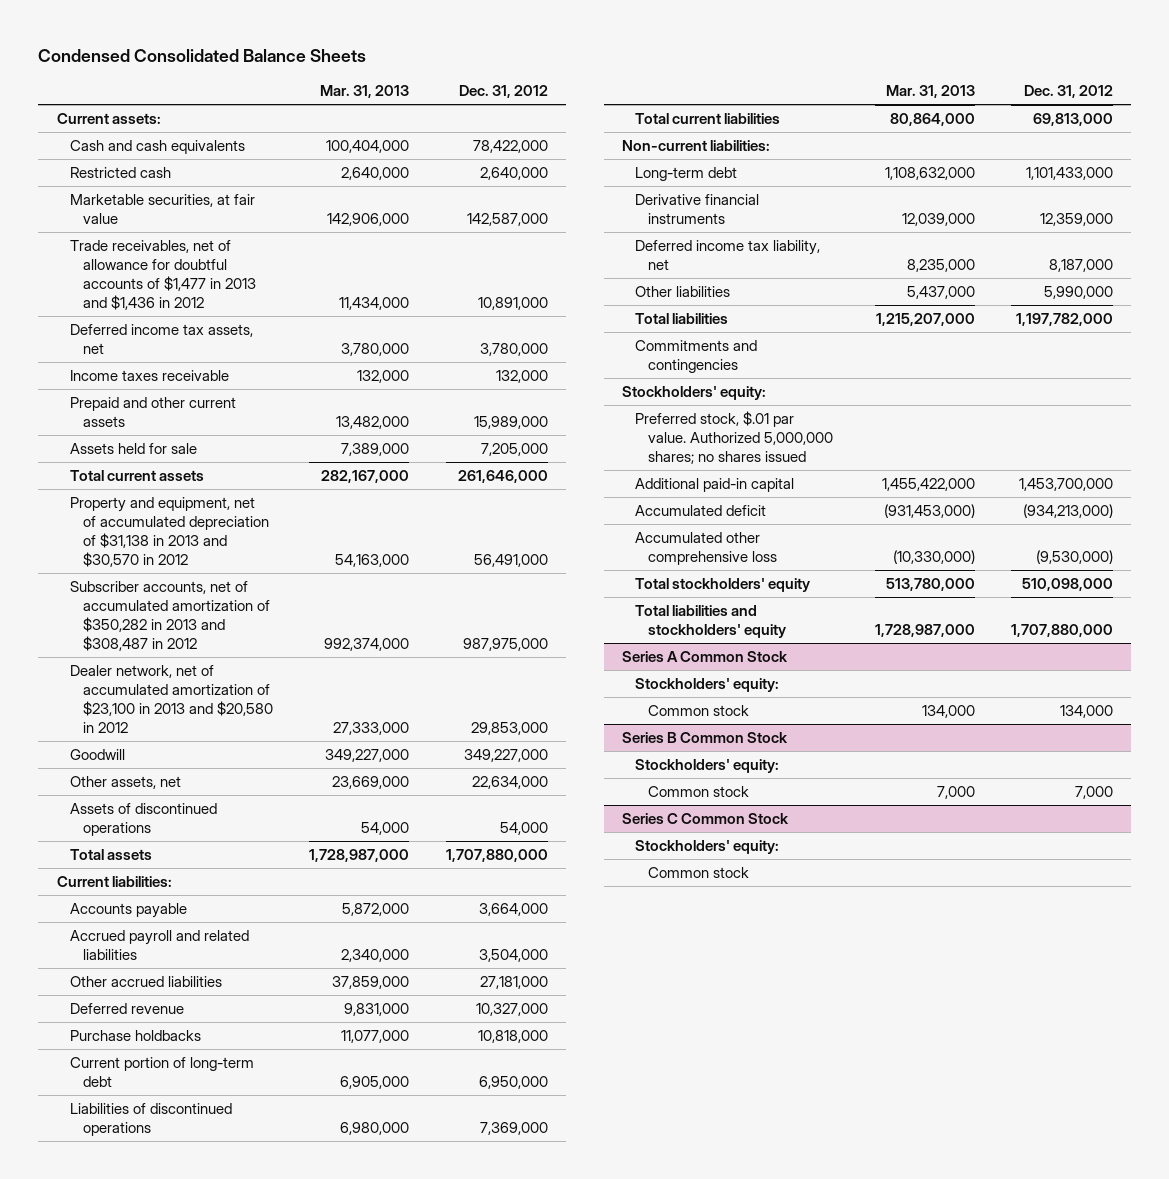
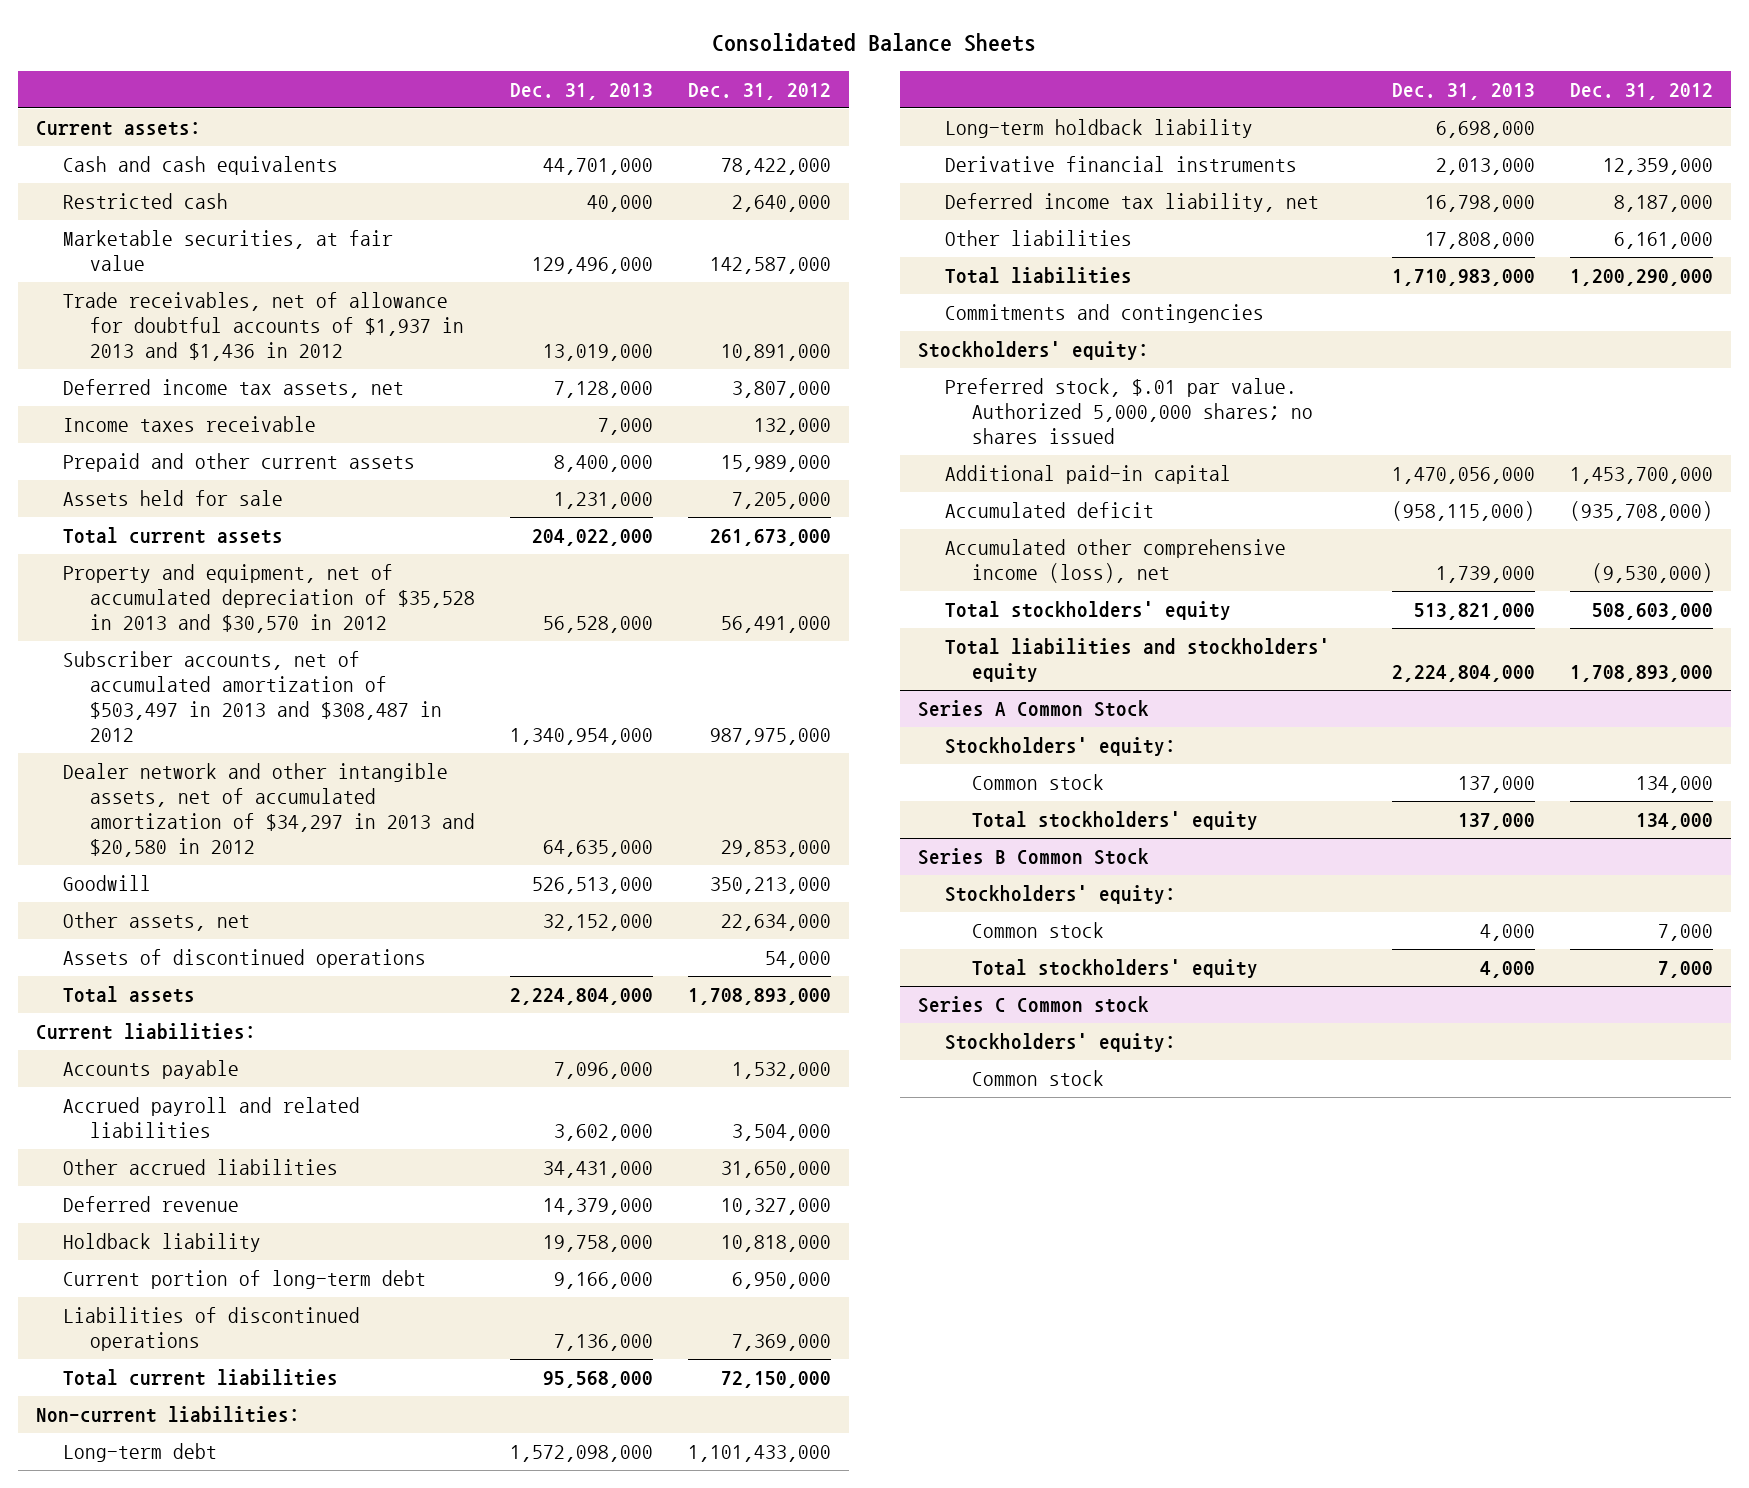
[38,49,367,63] Condensed Consolidated Balance Sheets -> [712,33,1037,53] Consolidated Balance Sheets
[320,85,410,99] Mar. 31, 2013 -> none
none -> [509,82,653,100] Dec. 31, 2013
[69,240,257,310] Trade receivables, net of allowance for doubtful accounts of $1,477 in 2013 and $1,436 in 2012 -> [62,292,464,362] Trade receivables, net of allowance for doubtful accounts of $1,937 in 2013 and $1,436 in 2012
[479,342,548,356] 3,780,000 -> [731,381,831,399] 3,807,000
[457,470,548,484] 261,646,000 -> [709,529,831,547] 261,673,000
[69,497,270,567] Property and equipment, net of accumulated depreciation of $31,138 in 2013 and $30,570 in 2012 -> [62,564,475,634] Property and equipment, net of accumulated depreciation of $35,528 in 2013 and $30,570 in 2012
[69,581,271,651] Subscriber accounts, net of accumulated amortization of $350,282 in 2013 and $308,487 in 2012 -> [62,651,442,743] Subscriber accounts, net of accumulated amortization of $503,497 in 2013 and $308,487 in 2012
[69,665,274,733] Dealer network, net of accumulated amortization of $23,100 in 2013 and $20,580 in 2012 -> [62,763,475,858] Dealer network and other intangible assets, net of accumulated amortization of $34,297 in 2013 and $20,580 in 2012
[463,749,548,763] 349,227,000 -> [709,877,831,895] 350,213,000
[445,849,548,863] 1,707,880,000 -> [687,988,831,1006] 1,708,893,000
[478,903,548,917] 3,664,000 -> [731,1062,831,1080] 1,532,000
[479,976,548,990] 27,181,000 -> [720,1161,831,1179] 31,650,000
[69,1030,201,1042] Purchase holdbacks -> [62,1233,261,1253] Holdback liability
[1032,113,1113,127] 69,813,000 -> [720,1371,831,1389] 72,150,000
none -> [944,119,1253,139] Long-term holdback liability
[1043,286,1113,300] 5,990,000 -> [1614,232,1714,250] 6,161,000
[1015,313,1113,327] 1,197,782,000 -> [1570,269,1714,287] 1,200,290,000
[1022,504,1113,519] (934,213,000) -> [1570,501,1714,522] (935,708,000)
[635,532,778,565] Accumulated other comprehensive loss -> [944,539,1286,584] Accumulated other comprehensive income (loss), net
[1021,578,1113,592] 510,098,000 -> [1592,603,1714,621] 508,603,000
[1010,623,1113,637] 1,707,880,000 -> [1570,665,1714,683] 1,708,893,000
none -> [971,811,1258,831] Total stockholders' equity
none -> [971,959,1258,979] Total stockholders' equity
[621,813,789,825] Series C Common Stock -> [917,996,1149,1014] Series C Common stock

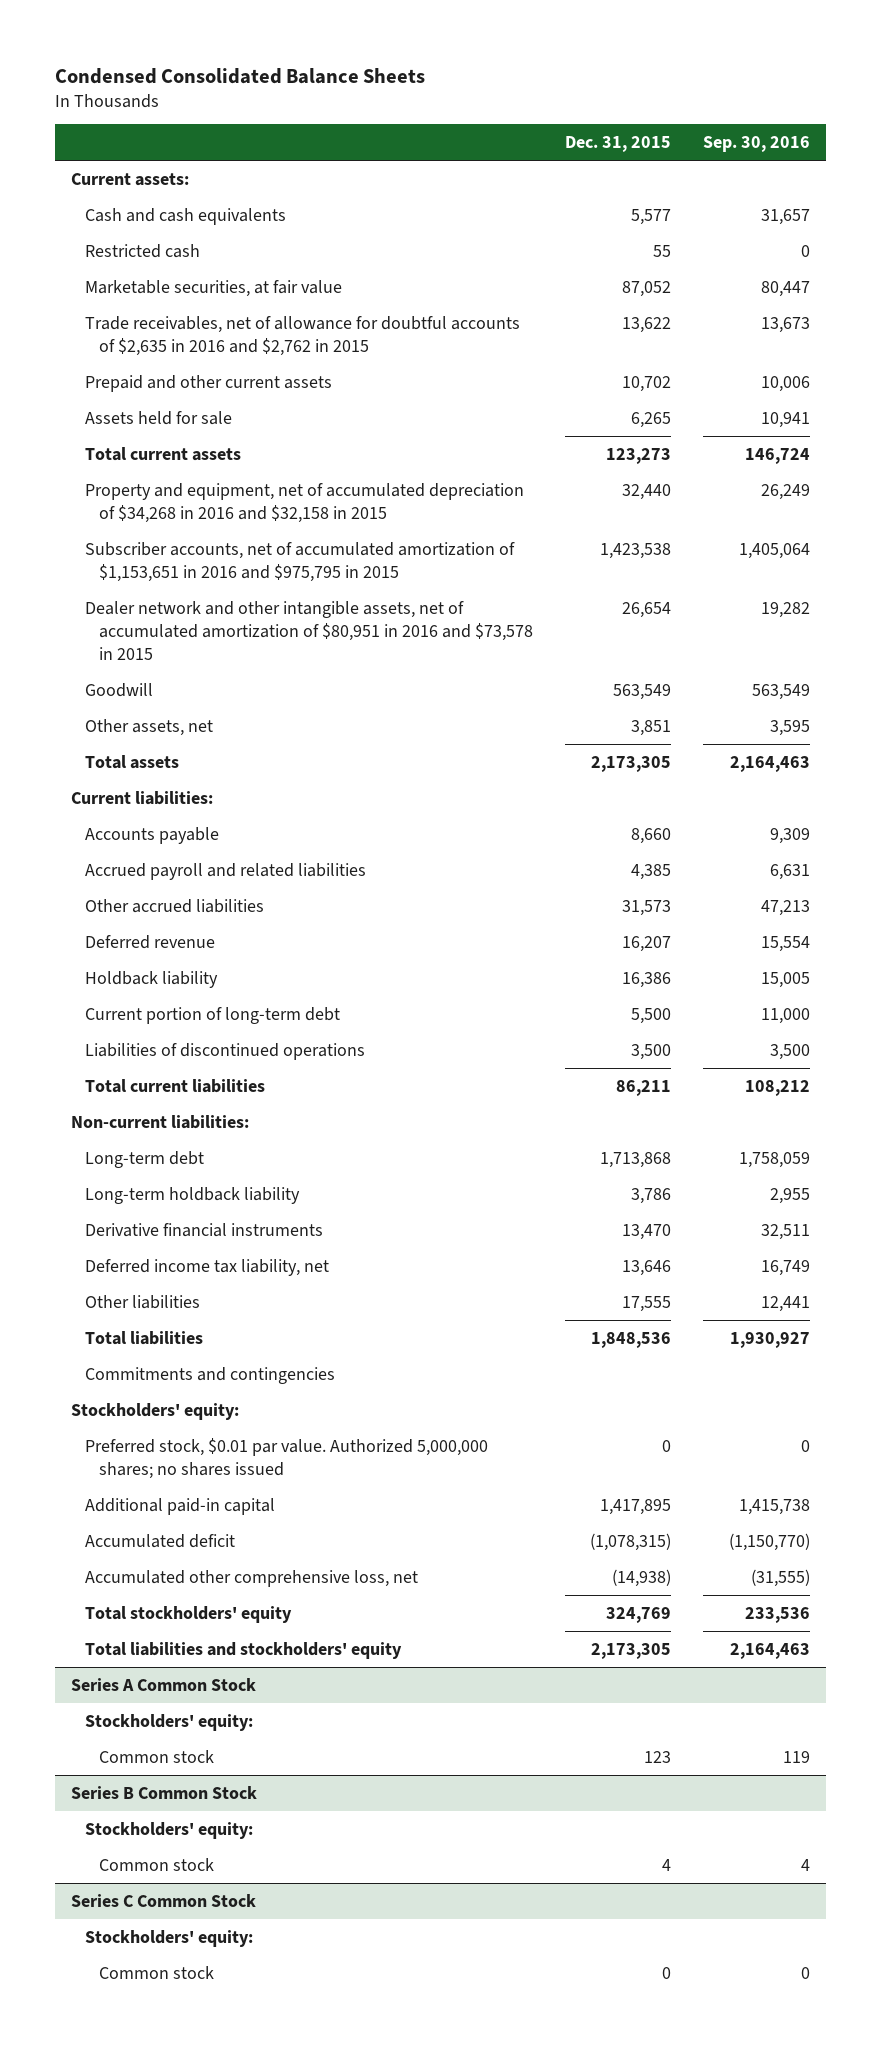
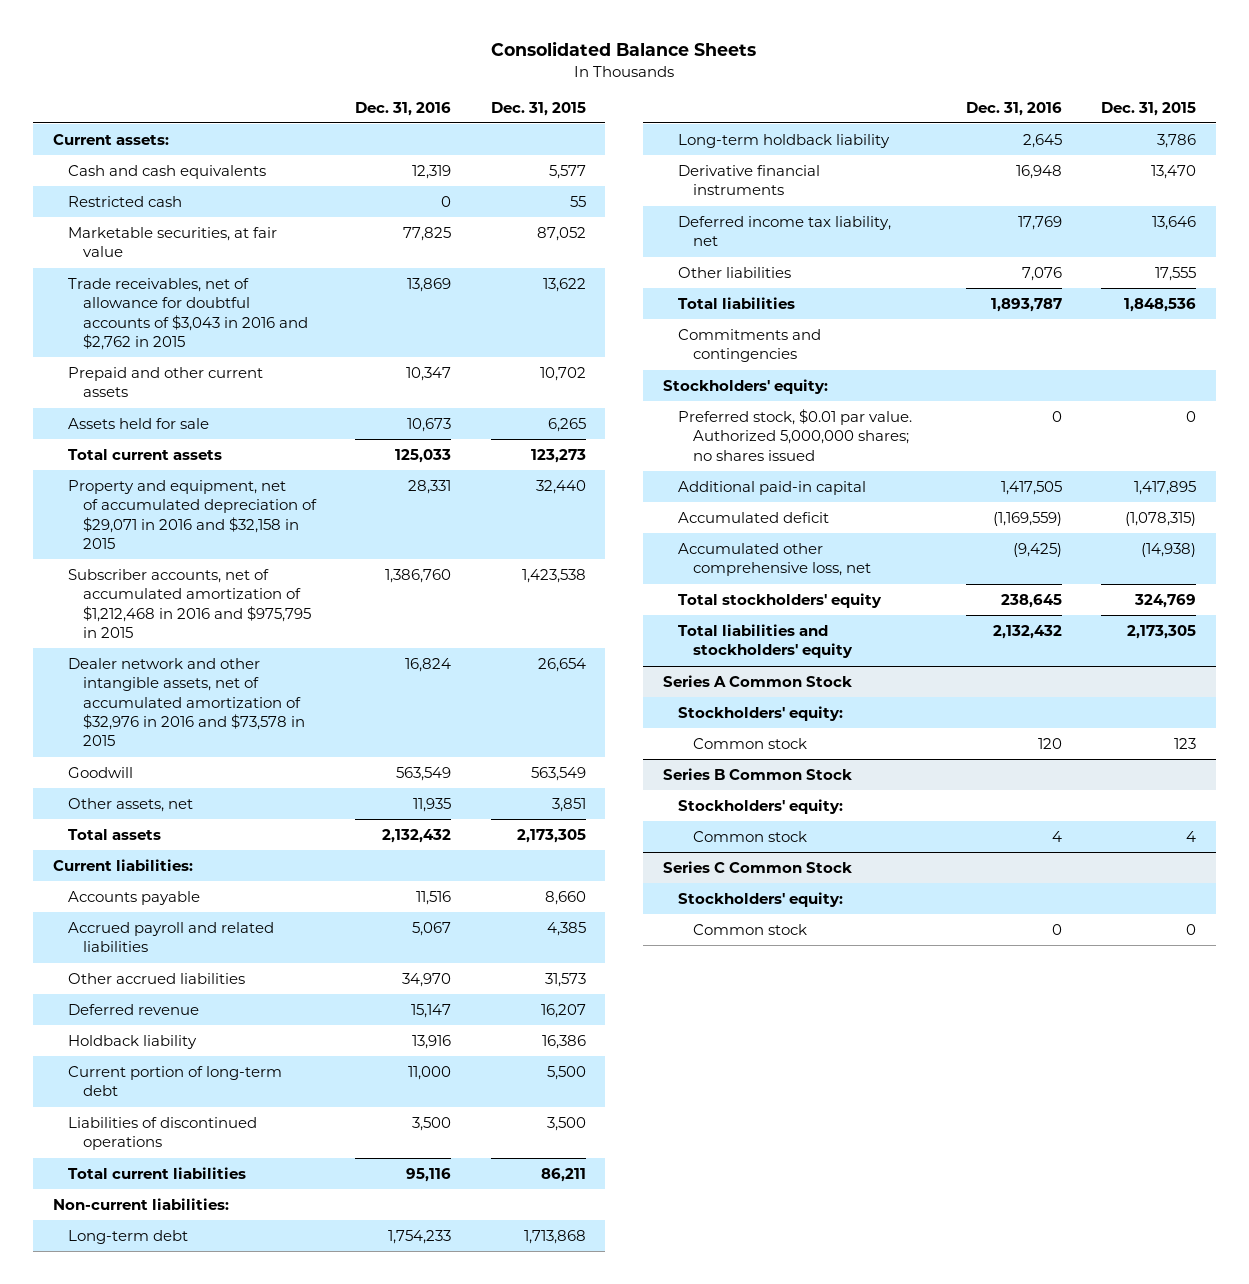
[54,67,425,84] Condensed Consolidated Balance Sheets -> [491,41,757,57] Consolidated Balance Sheets
[702,136,810,153] Sep. 30, 2016 -> none
none -> [355,101,452,116] Dec. 31, 2016
[84,315,520,356] Trade receivables, net of allowance for doubtful accounts of $2,635 in 2016 and $2,762 in 2015 -> [67,277,309,351] Trade receivables, net of allowance for doubtful accounts of $3,043 in 2016 and $2,762 in 2015
[84,482,524,523] Property and equipment, net of accumulated depreciation of $34,268 in 2016 and $32,158 in 2015 -> [67,479,318,550] Property and equipment, net of accumulated depreciation of $29,071 in 2016 and $32,158 in 2015
[84,541,515,582] Subscriber accounts, net of accumulated amortization of $1,153,651 in 2016 and $975,795 in 2015 -> [67,568,312,639] Subscriber accounts, net of accumulated amortization of $1,212,468 in 2016 and $975,795 in 2015
[84,600,534,660] Dealer network and other intangible assets, net of accumulated amortization of $80,951 in 2016 and $73,578 in 2015 -> [67,657,306,747] Dealer network and other intangible assets, net of accumulated amortization of $32,976 in 2016 and $73,578 in 2015

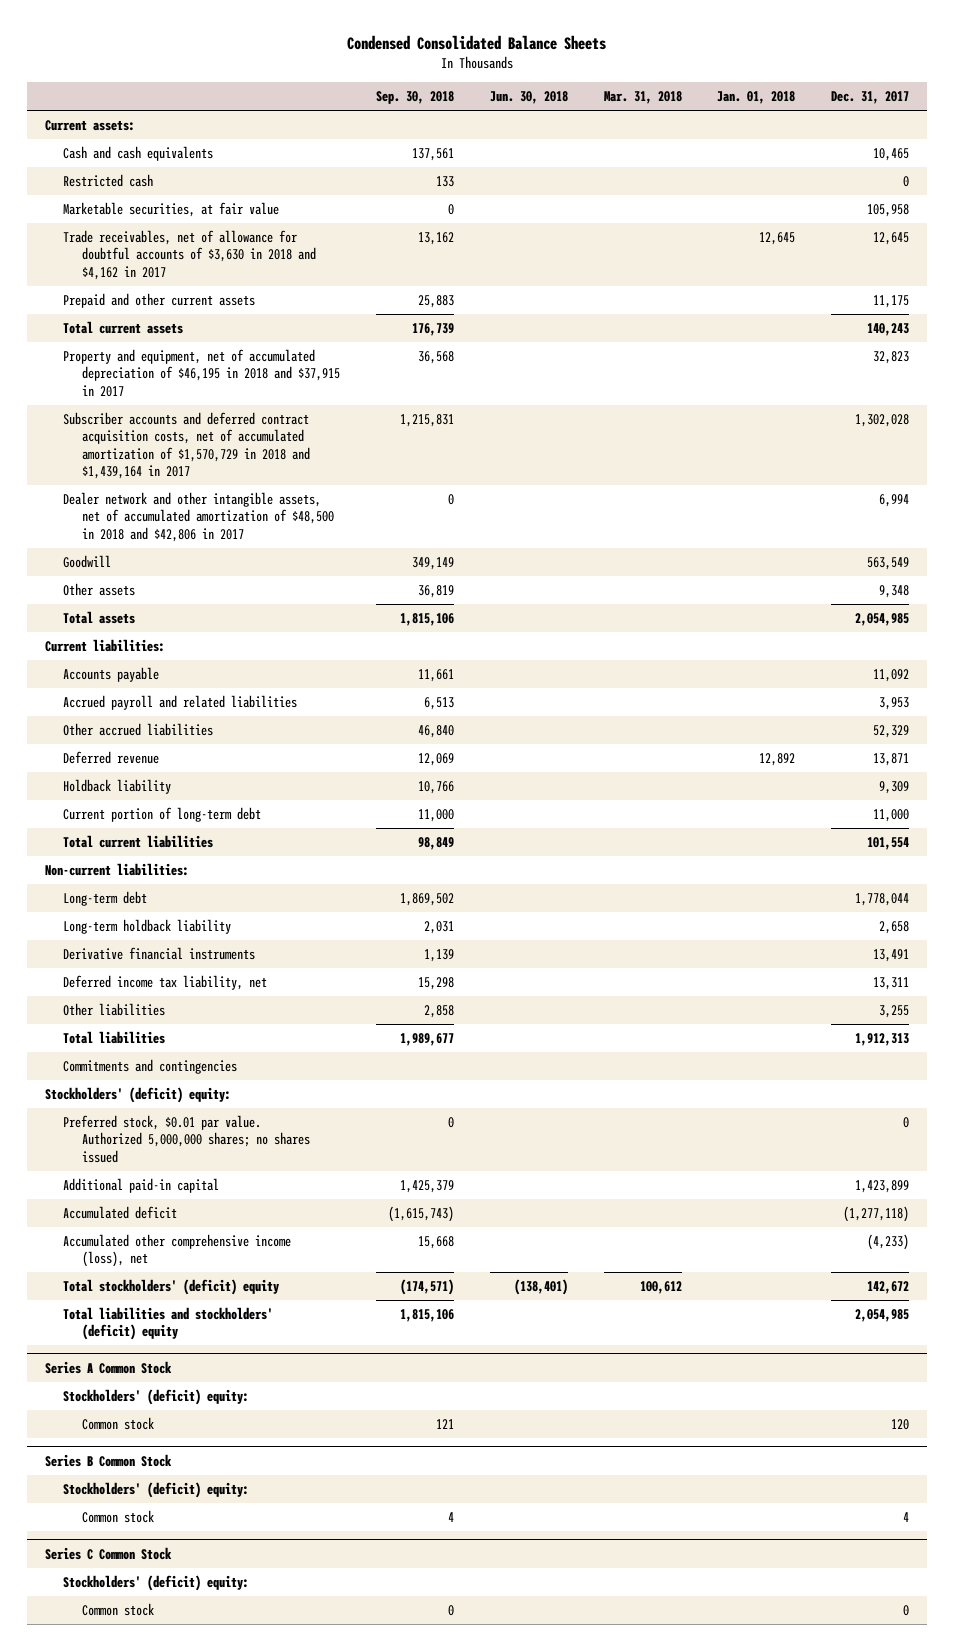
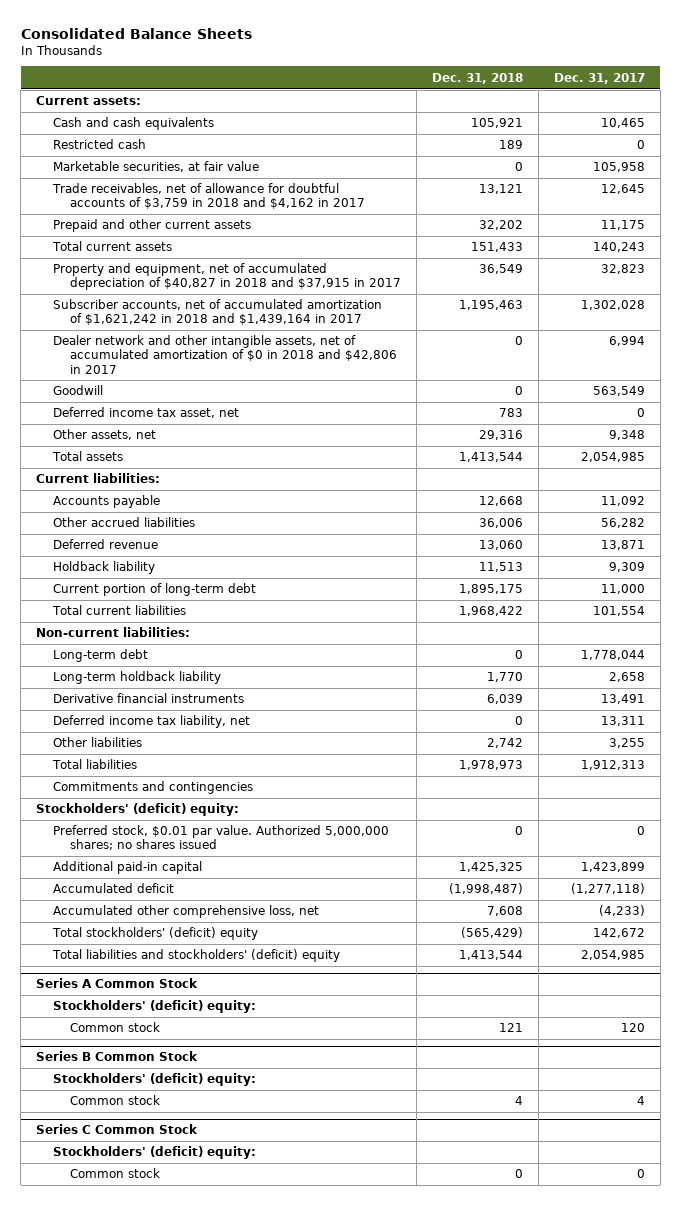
[347,34,607,50] Condensed Consolidated Balance Sheets -> [20,27,252,39] Consolidated Balance Sheets
[375,91,454,105] Sep. 30, 2018 -> none
[489,91,568,105] Jun. 30, 2018 -> none
[603,91,682,105] Mar. 31, 2018 -> none
[717,91,796,105] Jan. 01, 2018 -> none
none -> [432,72,524,84] Dec. 31, 2018
[63,229,317,280] Trade receivables, net of allowance for doubtful accounts of $3,630 in 2018 and $4,162 in 2017 -> [52,183,366,210] Trade receivables, net of allowance for doubtful accounts of $3,759 in 2018 and $4,162 in 2017
[63,348,341,397] Property and equipment, net of accumulated depreciation of $46,195 in 2018 and $37,915 in 2017 -> [53,263,402,291] Property and equipment, net of accumulated depreciation of $40,827 in 2018 and $37,915 in 2017
[63,411,311,480] Subscriber accounts and deferred contract acquisition costs, net of accumulated amortization of $1,570,729 in 2018 and $1,439,164 in 2017 -> [53,299,383,326] Subscriber accounts, net of accumulated amortization of $1,621,242 in 2018 and $1,439,164 in 2017
[63,491,335,542] Dealer network and other intangible assets, net of accumulated amortization of $48,500 in 2018 and $42,806 in 2017 -> [53,335,398,374] Dealer network and other intangible assets, net of accumulated amortization of $0 in 2018 and $42,806 in 2017
none -> [53,407,240,419] Deferred income tax asset, net
[63,582,136,596] Other assets -> [53,429,157,441] Other assets, net
[63,694,298,710] Accrued payroll and related liabilities -> none
[873,724,910,738] 52,329 -> [601,518,646,529] 56,282
[63,1233,292,1268] Accumulated other comprehensive income (loss), net -> [53,905,320,919] Accumulated other comprehensive loss, net

